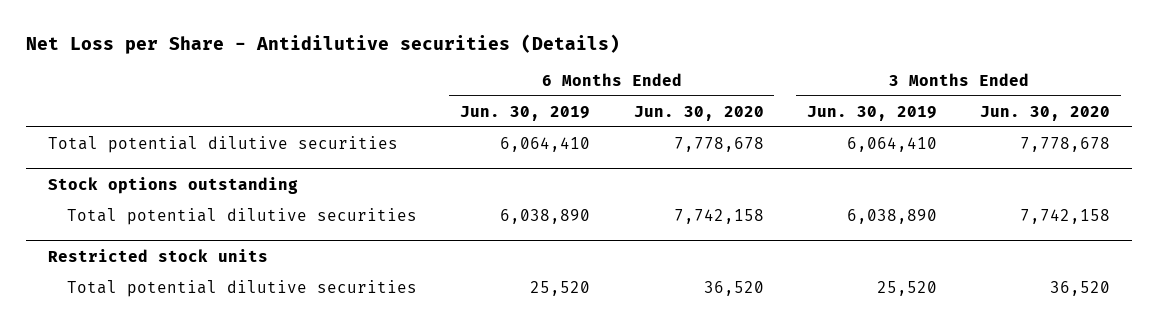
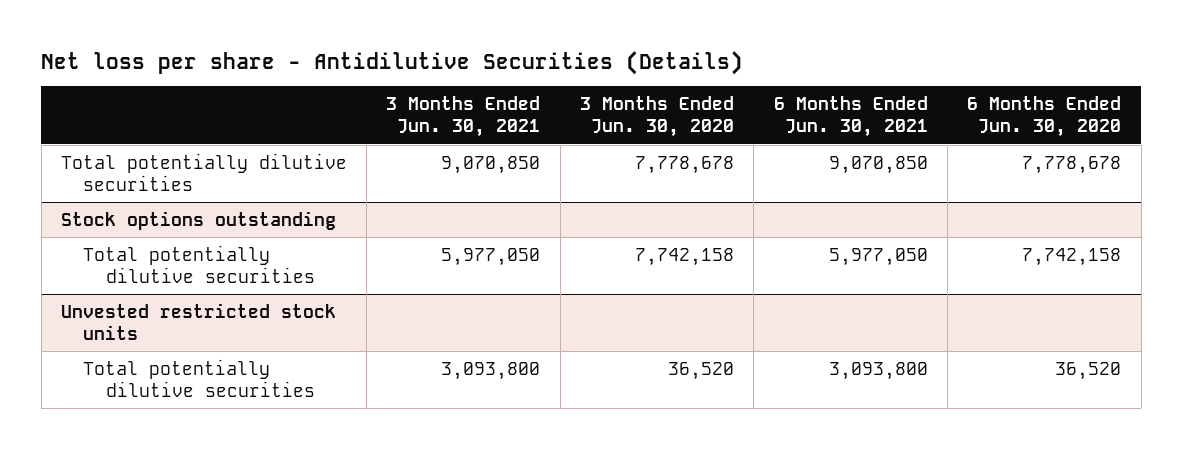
[26,33,621,54] Net Loss per Share - Antidilutive securities (Details) -> [41,50,744,75] Net loss per share - Antidilutive Securities (Details)
[460,105,591,121] Jun. 30, 2019 -> none
[806,105,937,121] Jun. 30, 2019 -> none
none -> [386,95,541,138] 3 Months Ended Jun. 30, 2021
none -> [773,95,928,138] 6 Months Ended Jun. 30, 2021
[47,135,398,153] Total potential dilutive securities -> [60,152,347,192] Total potentially dilutive securities
[66,207,417,225] Total potential dilutive securities -> [83,244,315,284] Total potentially dilutive securities
[47,248,268,262] Restricted stock units -> [60,302,336,341] Unvested restricted stock units
[66,279,417,297] Total potential dilutive securities -> [83,358,315,398] Total potentially dilutive securities

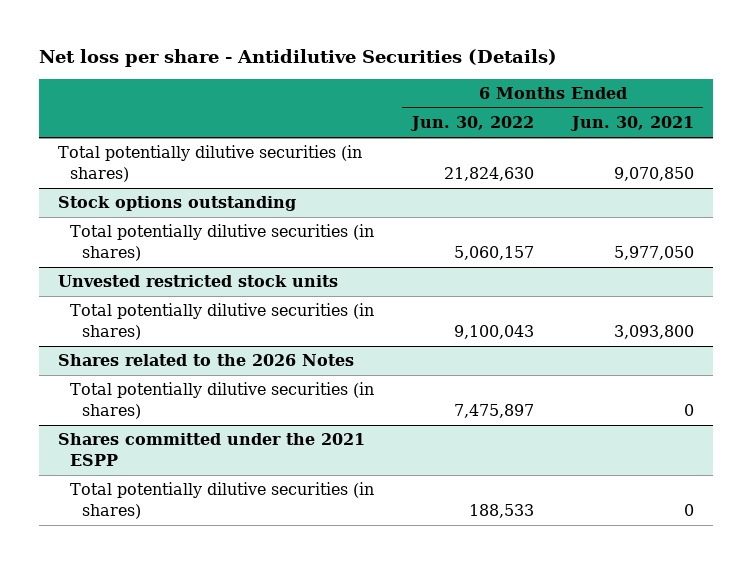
[386,95,541,138] 3 Months Ended Jun. 30, 2021 -> none
[580,95,735,138] 3 Months Ended Jun. 30, 2020 -> none
[967,95,1122,138] 6 Months Ended Jun. 30, 2020 -> none
none -> [409,116,534,132] Jun. 30, 2022
[60,152,347,192] Total potentially dilutive securities -> [57,145,362,182] Total potentially dilutive securities (in shares)
[83,244,315,284] Total potentially dilutive securities -> [69,224,374,261] Total potentially dilutive securities (in shares)
[83,358,315,398] Total potentially dilutive securities -> [69,303,374,340] Total potentially dilutive securities (in shares)
none -> [57,354,354,367] Shares related to the 2026 Notes
none -> [69,382,374,419] Total potentially dilutive securities (in shares)
none -> [57,433,365,466] Shares committed under the 2021 ESPP
none -> [69,482,374,519] Total potentially dilutive securities (in shares)

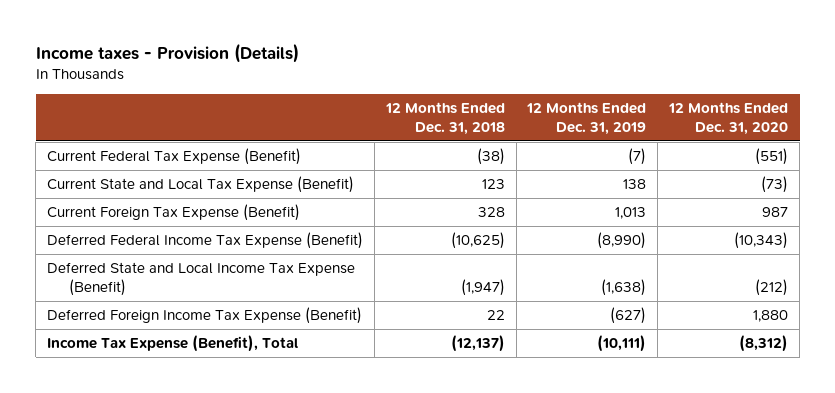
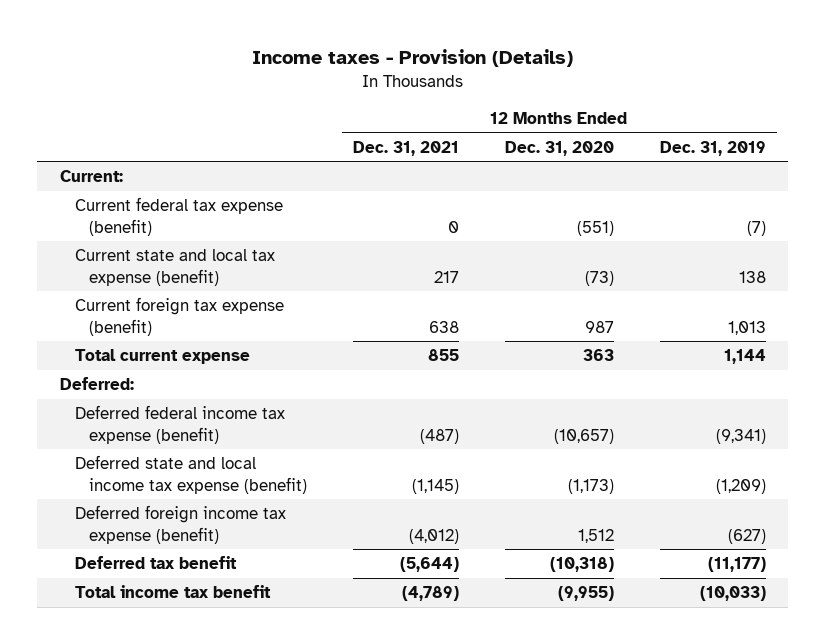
[384,101,505,136] 12 Months Ended Dec. 31, 2018 -> none
none -> [353,140,460,156] Dec. 31, 2021
none -> [59,170,123,183] Current:
[46,147,301,165] Current Federal Tax Expense (Benefit) -> [74,197,283,236] Current federal tax expense (benefit)
[46,175,354,193] Current State and Local Tax Expense (Benefit) -> [74,249,275,286] Current state and local tax expense (benefit)
[46,203,300,221] Current Foreign Tax Expense (Benefit) -> [74,297,284,336] Current foreign tax expense (benefit)
none -> [74,349,250,365] Total current expense
none -> [59,377,134,391] Deferred:
[46,231,363,249] Deferred Federal Income Tax Expense (Benefit) -> [74,405,285,444] Deferred federal income tax expense (benefit)
[597,231,647,249] (8,990) -> [715,428,766,444] (9,341)
[734,231,789,249] (10,343) -> [553,428,614,444] (10,657)
[46,261,355,297] Deferred State and Local Income Tax Expense (Benefit) -> [74,455,308,494] Deferred state and local income tax expense (benefit)
[601,279,647,297] (1,638) -> [715,478,766,494] (1,209)
[755,279,789,297] (212) -> [567,478,614,494] (1,173)
[46,306,362,324] Deferred Foreign Income Tax Expense (Benefit) -> [74,505,286,544] Deferred foreign income tax expense (benefit)
[753,309,789,322] 1,880 -> [577,528,614,543] 1,512
none -> [74,556,237,570] Deferred tax benefit
[46,334,298,352] Income Tax Expense (Benefit), Total -> [74,585,271,599] Total income tax benefit
[597,334,647,352] (10,111) -> [699,586,766,602] (10,033)
[739,334,789,352] (8,312) -> [557,586,614,602] (9,955)

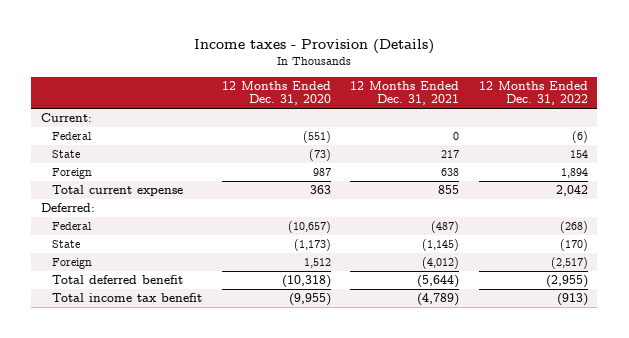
[659,140,766,156] Dec. 31, 2019 -> none
none -> [478,80,588,106] 12 Months Ended Dec. 31, 2022
[74,197,283,236] Current federal tax expense (benefit) -> [52,131,93,140] Federal
[74,249,275,286] Current state and local tax expense (benefit) -> [52,149,81,158] State
[74,297,284,336] Current foreign tax expense (benefit) -> [52,167,93,179] Foreign
[74,405,285,444] Deferred federal income tax expense (benefit) -> [52,221,93,230] Federal
[74,455,308,494] Deferred state and local income tax expense (benefit) -> [52,239,81,248] State
[74,505,286,544] Deferred foreign income tax expense (benefit) -> [52,257,93,269] Foreign
[74,556,237,570] Deferred tax benefit -> [52,274,184,284] Total deferred benefit

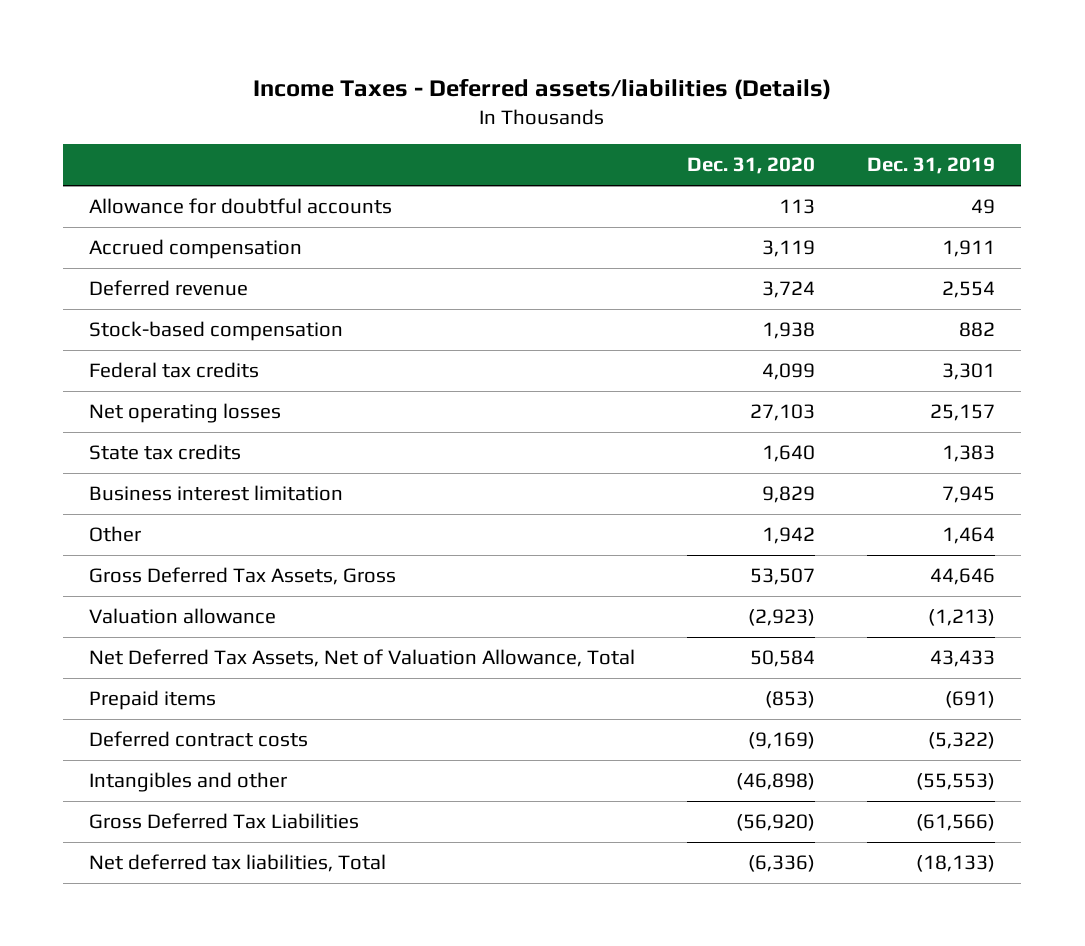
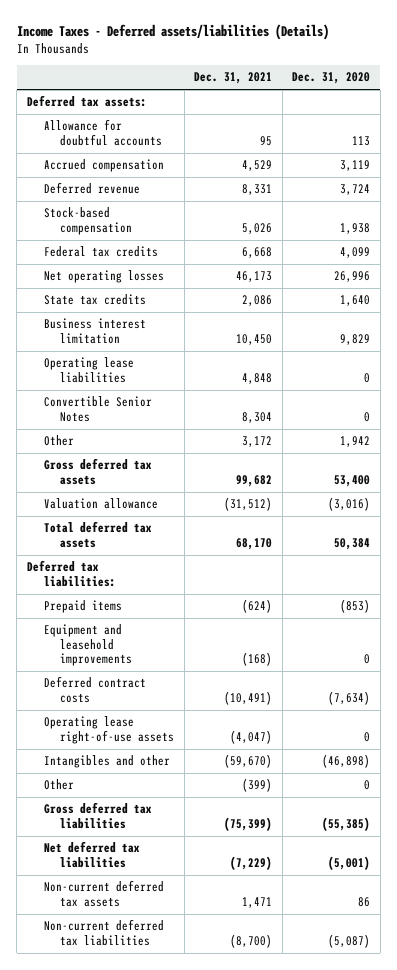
[867,157,996,175] Dec. 31, 2019 -> none
none -> [194,72,273,85] Dec. 31, 2021
none -> [26,95,147,108] Deferred tax assets:
[750,404,816,422] 27,103 -> [334,271,371,283] 26,996
none -> [43,357,134,383] Operating lease liabilities
none -> [43,396,152,422] Convertible Senior Notes
[89,567,397,586] Gross Deferred Tax Assets, Gross -> [43,458,152,485] Gross deferred tax assets
[750,568,816,586] 53,507 -> [334,474,371,487] 53,400
[748,609,816,627] (2,923) -> [328,497,371,512] (3,016)
[89,649,636,668] Net Deferred Tax Assets, Net of Valuation Allowance, Total -> [43,521,152,548] Total deferred tax assets
[750,650,816,668] 50,584 -> [334,537,371,550] 50,384
none -> [26,560,116,587] Deferred tax liabilities:
none -> [43,624,133,667] Equipment and leasehold improvements
[748,732,816,750] (9,169) -> [328,690,371,705] (7,634)
none -> [43,716,175,744] Operating lease right-of-use assets
none -> [43,779,74,791] Other
[89,813,360,830] Gross Deferred Tax Liabilities -> [43,802,152,829] Gross deferred tax liabilities
[736,814,816,832] (56,920) -> [322,816,371,831] (55,385)
[89,854,387,873] Net deferred tax liabilities, Total -> [43,841,140,868] Net deferred tax liabilities
[748,855,816,873] (6,336) -> [328,855,371,870] (5,001)
none -> [43,880,164,907] Non-current deferred tax assets
none -> [43,919,164,946] Non-current deferred tax liabilities

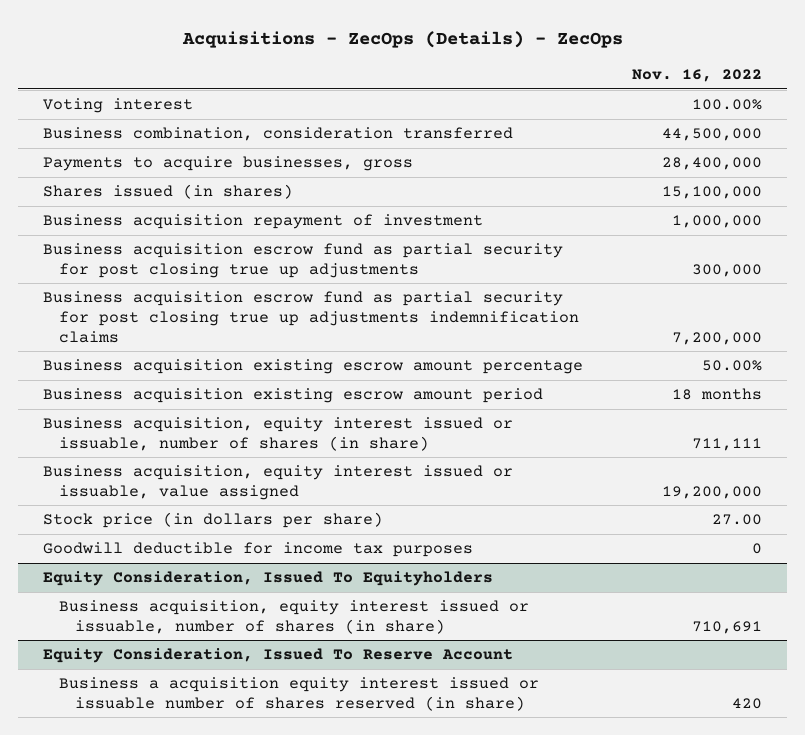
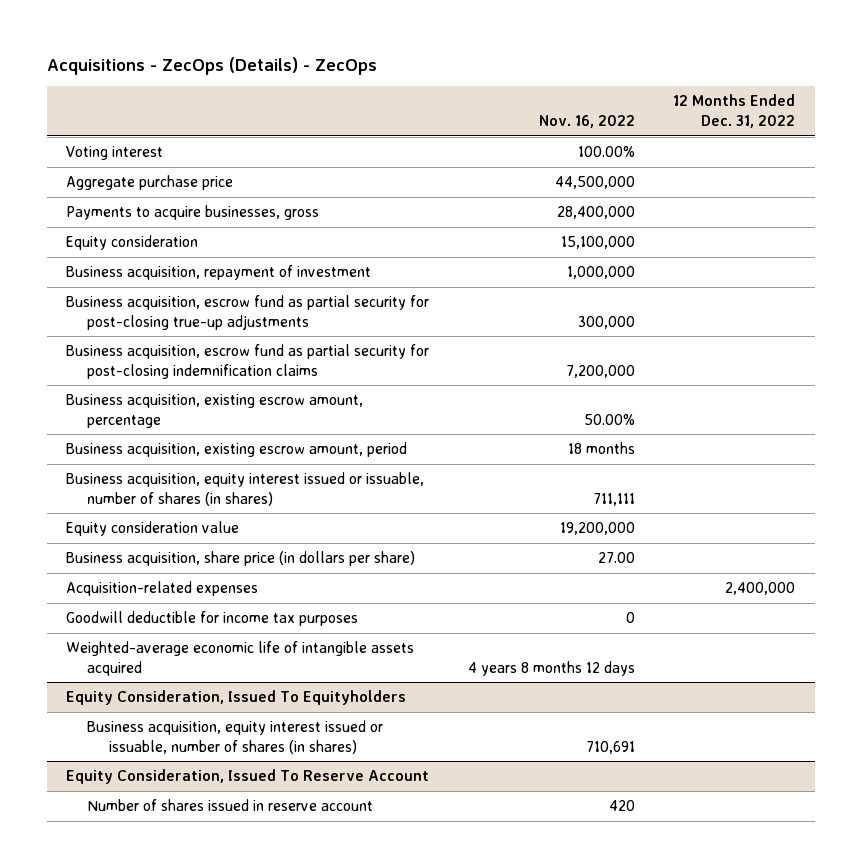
none -> [673,94,796,129] 12 Months Ended Dec. 31, 2022
[42,127,513,142] Business combination, consideration transferred -> [66,175,234,191] Aggregate purchase price
[42,184,293,200] Shares issued (in shares) -> [66,235,199,251] Equity consideration
[42,214,483,230] Business acquisition repayment of investment -> [66,265,372,281] Business acquisition, repayment of investment
[42,243,563,279] Business acquisition escrow fund as partial security for post closing true up adjustments -> [66,295,430,330] Business acquisition, escrow fund as partial security for post-closing true-up adjustments
[42,291,579,344] Business acquisition escrow fund as partial security for post closing true up adjustments indemnification claims -> [66,344,430,379] Business acquisition, escrow fund as partial security for post-closing indemnification claims
[42,359,583,375] Business acquisition existing escrow amount percentage -> [66,394,364,428] Business acquisition, existing escrow amount, percentage
[42,388,543,404] Business acquisition existing escrow amount period -> [66,442,408,458] Business acquisition, existing escrow amount, period
[42,417,513,452] Business acquisition, equity interest issued or issuable, number of shares (in share) -> [66,472,425,506] Business acquisition, equity interest issued or issuable, number of shares (in shares)
[42,465,513,501] Business acquisition, equity interest issued or issuable, value assigned -> [66,521,240,537] Equity consideration value
[42,512,383,529] Stock price (in dollars per share) -> [66,551,416,567] Business acquisition, share price (in dollars per share)
none -> [66,581,259,597] Acquisition-related expenses
none -> [66,641,415,676] Weighted-average economic life of intangible assets acquired
[58,600,529,635] Business acquisition, equity interest issued or issuable, number of shares (in share) -> [87,720,384,754] Business acquisition, equity interest issued or issuable, number of shares (in shares)
[58,677,539,712] Business a acquisition equity interest issued or issuable number of shares reserved (in share) -> [87,799,374,812] Number of shares issued in reserve account

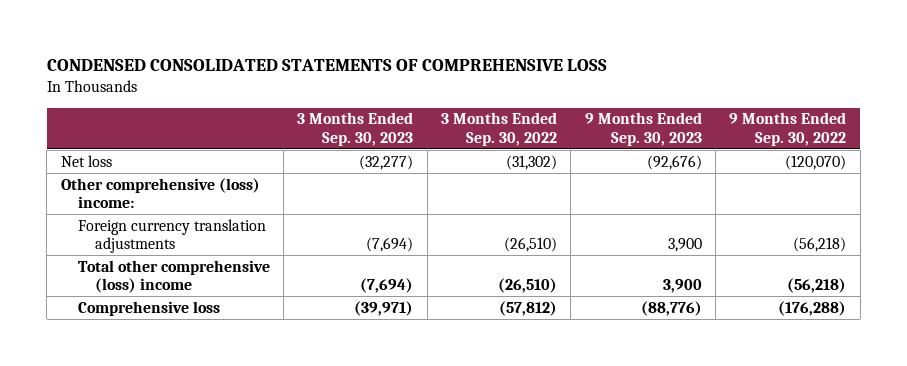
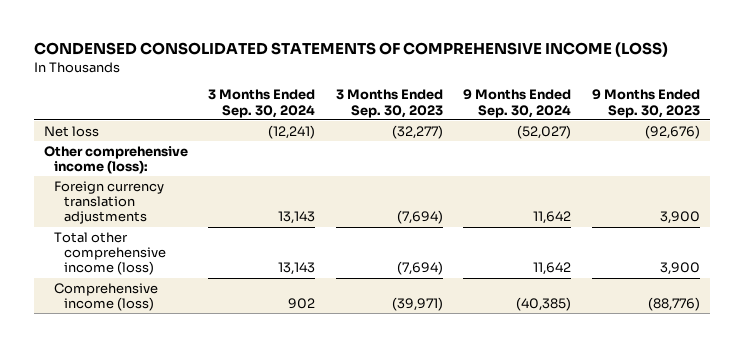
[46,59,607,72] CONDENSED CONSOLIDATED STATEMENTS OF COMPREHENSIVE LOSS -> [33,42,668,58] CONDENSED CONSOLIDATED STATEMENTS OF COMPREHENSIVE INCOME (LOSS)
[441,112,558,146] 3 Months Ended Sep. 30, 2022 -> none
[729,112,847,146] 9 Months Ended Sep. 30, 2022 -> none
none -> [208,89,316,118] 3 Months Ended Sep. 30, 2024
none -> [463,89,572,118] 9 Months Ended Sep. 30, 2024
[60,177,260,209] Other comprehensive (loss) income: -> [44,145,189,175] Other comprehensive income (loss):
[77,259,270,294] Total other comprehensive (loss) income -> [53,231,166,276] Total other comprehensive income (loss)
[77,300,220,316] Comprehensive loss -> [53,282,158,312] Comprehensive income (loss)

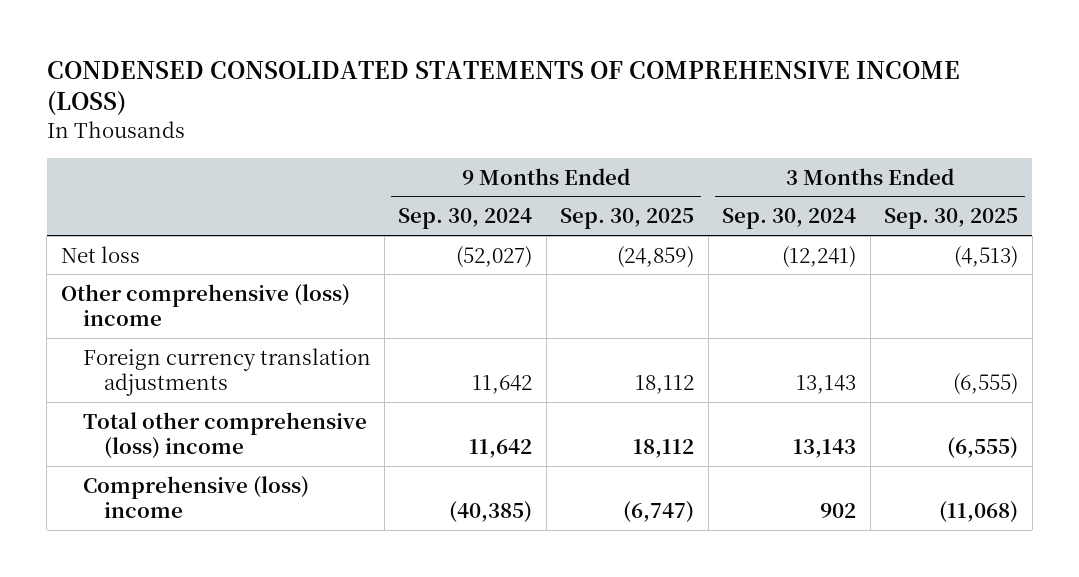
[335,89,443,118] 3 Months Ended Sep. 30, 2023 -> none
[591,89,700,118] 9 Months Ended Sep. 30, 2023 -> none
none -> [560,208,695,230] Sep. 30, 2025
none -> [884,208,1019,230] Sep. 30, 2025
[44,145,189,175] Other comprehensive income (loss): -> [60,283,350,327] Other comprehensive (loss) income
[53,231,166,276] Total other comprehensive income (loss) -> [82,411,367,460] Total other comprehensive (loss) income
[53,282,158,312] Comprehensive income (loss) -> [82,475,309,519] Comprehensive (loss) income

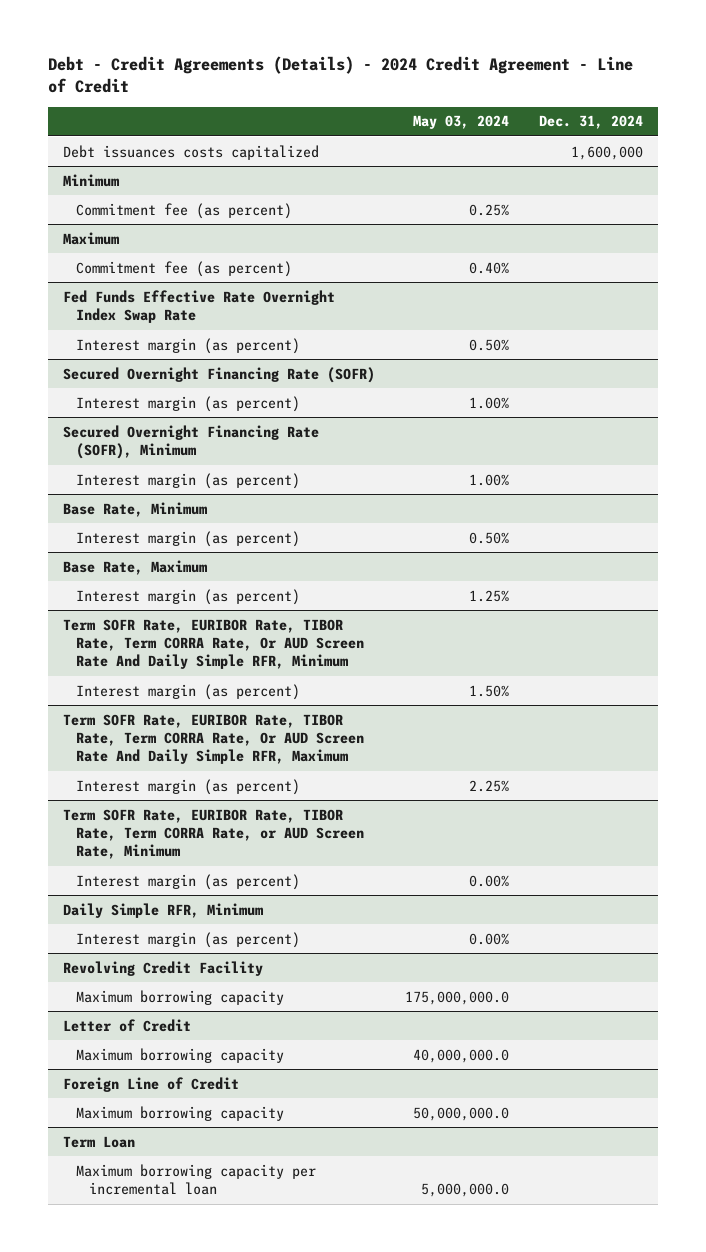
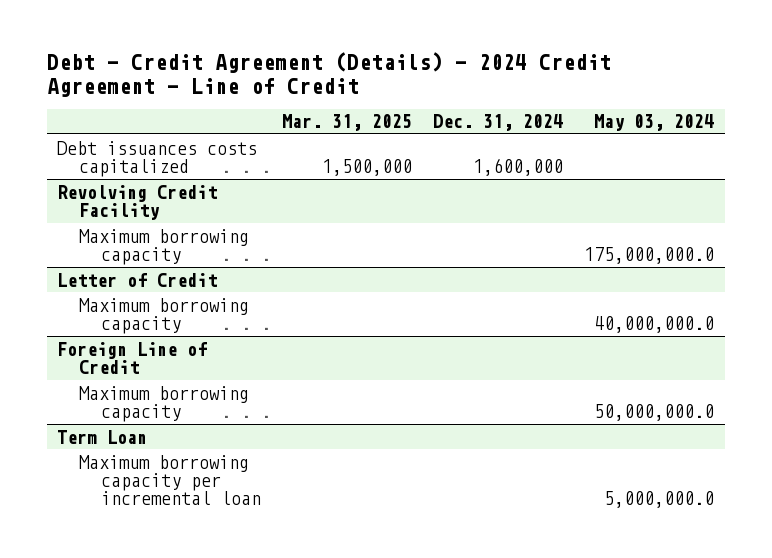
[47,56,633,94] Debt - Credit Agreements (Details) - 2024 Credit Agreement - Line of Credit -> [46,52,611,97] Debt - Credit Agreement (Details) - 2024 Credit Agreement - Line of Credit
none -> [281,114,412,132] Mar. 31, 2025
[62,173,120,187] Minimum -> none
[75,202,292,219] Commitment fee (as percent) -> none
[62,231,120,245] Maximum -> none
[75,260,292,277] Commitment fee (as percent) -> none
[62,289,335,323] Fed Funds Effective Rate Overnight Index Swap Rate -> none
[75,337,300,354] Interest margin (as percent) -> none
[62,366,375,383] Secured Overnight Financing Rate (SOFR) -> none
[75,395,300,412] Interest margin (as percent) -> none
[62,424,319,459] Secured Overnight Financing Rate (SOFR), Minimum -> none
[75,472,300,489] Interest margin (as percent) -> none
[62,501,208,517] Base Rate, Minimum -> none
[75,530,300,547] Interest margin (as percent) -> none
[62,559,208,575] Base Rate, Maximum -> none
[75,588,300,605] Interest margin (as percent) -> none
[62,618,364,670] Term SOFR Rate, EURIBOR Rate, TIBOR Rate, Term CORRA Rate, Or AUD Screen Rate And Daily Simple RFR, Minimum -> none
[75,683,300,700] Interest margin (as percent) -> none
[62,713,364,765] Term SOFR Rate, EURIBOR Rate, TIBOR Rate, Term CORRA Rate, Or AUD Screen Rate And Daily Simple RFR, Maximum -> none
[75,778,300,795] Interest margin (as percent) -> none
[62,808,364,860] Term SOFR Rate, EURIBOR Rate, TIBOR Rate, Term CORRA Rate, or AUD Screen Rate, Minimum -> none
[75,873,300,890] Interest margin (as percent) -> none
[62,902,264,918] Daily Simple RFR, Minimum -> none
[75,931,300,948] Interest margin (as percent) -> none

